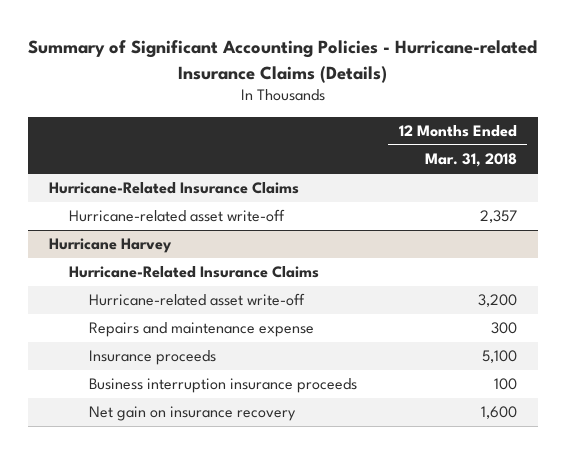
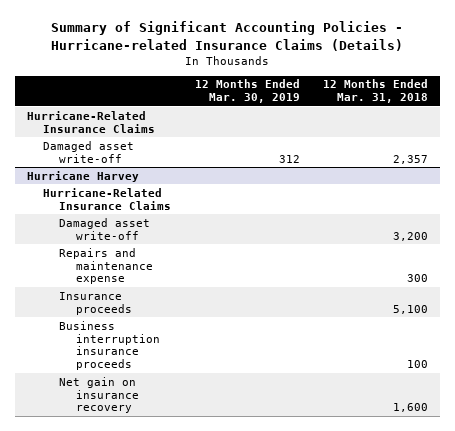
none -> [194,79,300,104] 12 Months Ended Mar. 30, 2019
[69,209,286,223] Hurricane-related asset write-off -> [43,140,135,163] Damaged asset write-off
[88,293,305,307] Hurricane-related asset write-off -> [59,217,151,240] Damaged asset write-off

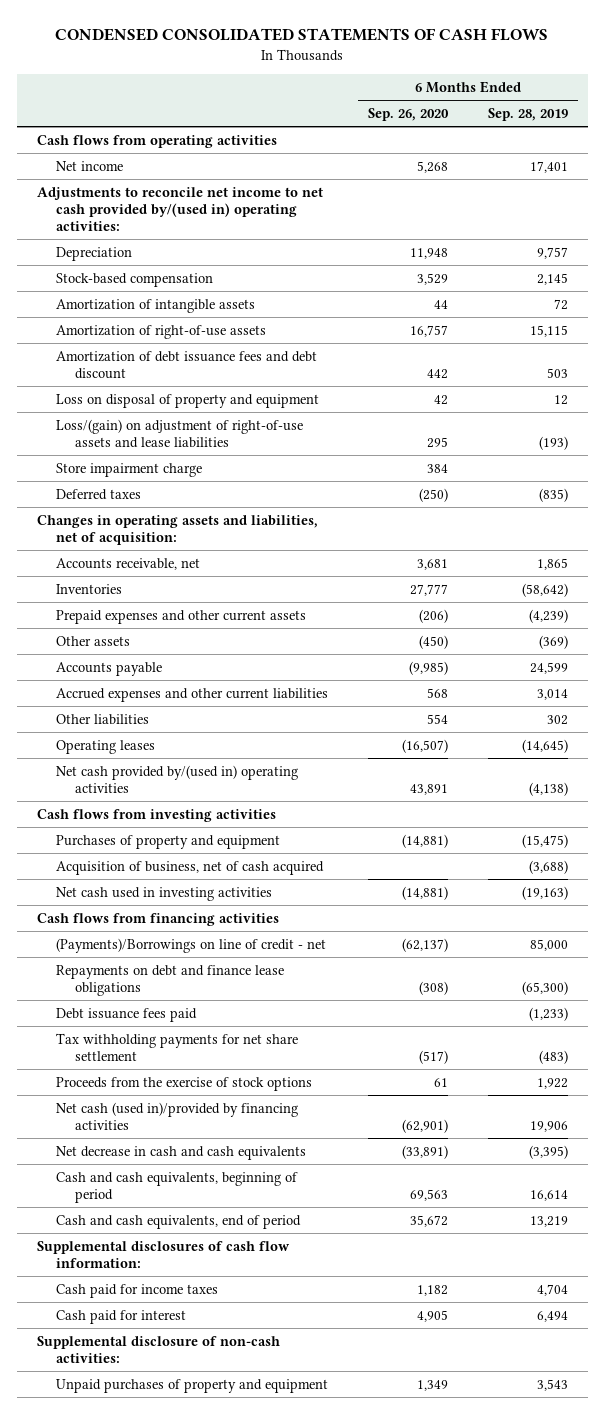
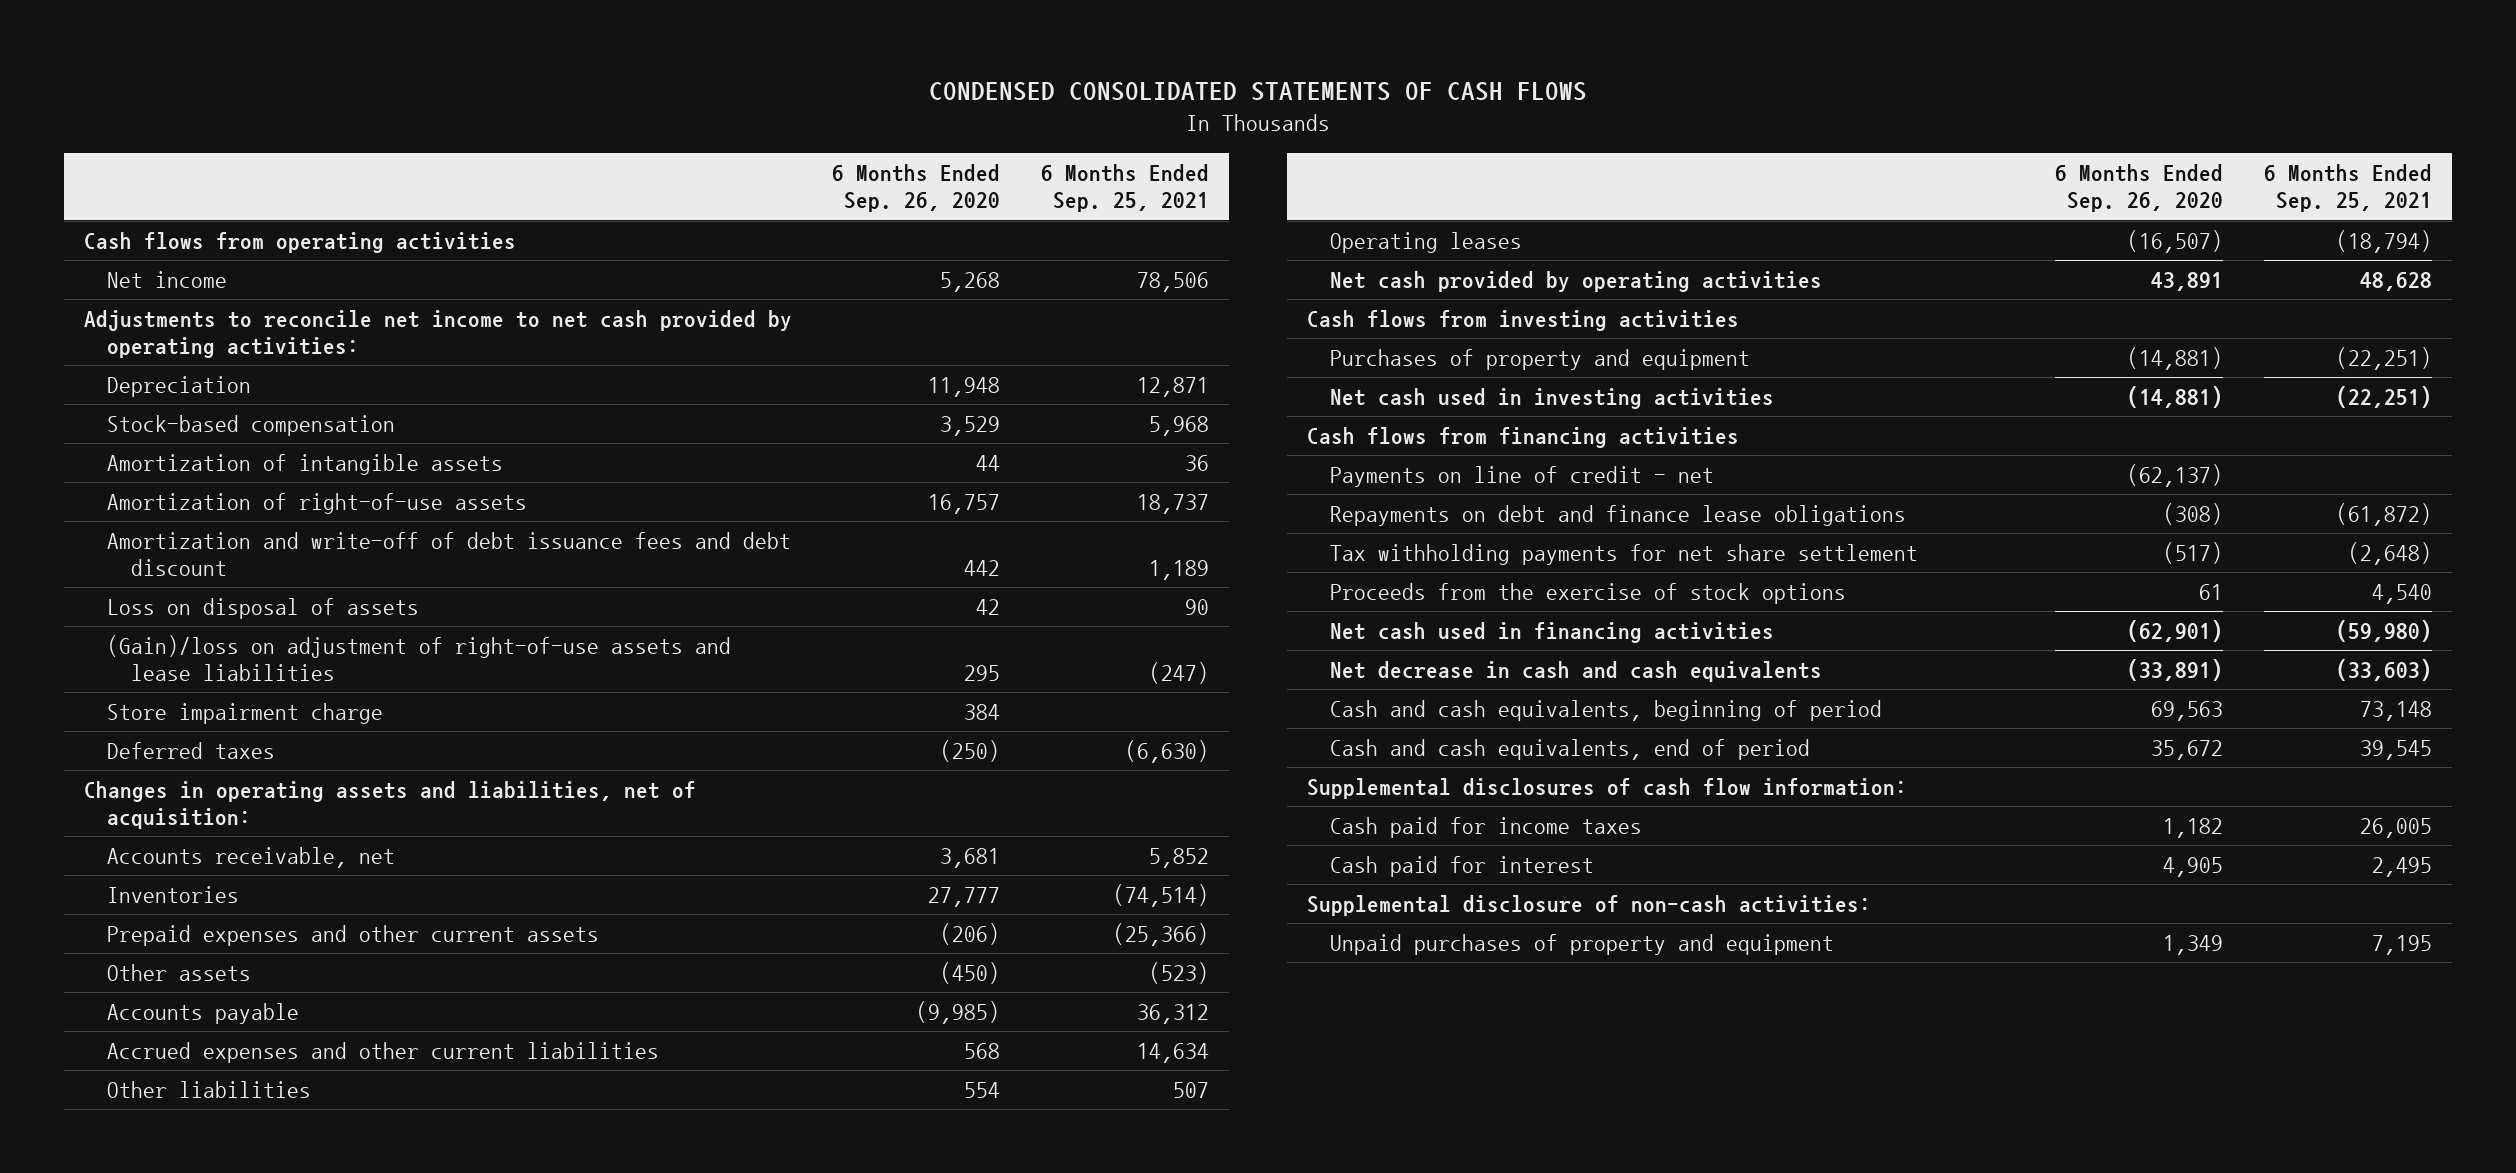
[487,108,568,122] Sep. 28, 2019 -> none
none -> [1040,164,1209,213] 6 Months Ended Sep. 25, 2021
[36,186,323,232] Adjustments to reconcile net income to net cash provided by/(used in) operating activities: -> [83,309,792,358] Adjustments to reconcile net income to net cash provided by operating activities:
[55,350,317,379] Amortization of debt issuance fees and debt discount -> [107,531,792,576] Amortization and write-off of debt issuance fees and debt discount
[55,393,319,408] Loss on disposal of property and equipment -> [107,597,420,619] Loss on disposal of assets
[55,418,303,448] Loss/(gain) on adjustment of right-of-use assets and lease liabilities -> [107,634,732,681] (Gain)/loss on adjustment of right-of-use assets and lease liabilities
[55,764,298,793] Net cash provided by/(used in) operating activities -> [1330,270,1823,292] Net cash provided by operating activities
[55,860,324,875] Acquisition of business, net of cash acquired -> none
[55,937,326,953] (Payments)/Borrowings on line of credit - net -> [1330,465,1715,487] Payments on line of credit - net
[55,1007,197,1022] Debt issuance fees paid -> none
[55,1101,298,1130] Net cash (used in)/provided by financing activities -> [1330,621,1775,643] Net cash used in financing activities

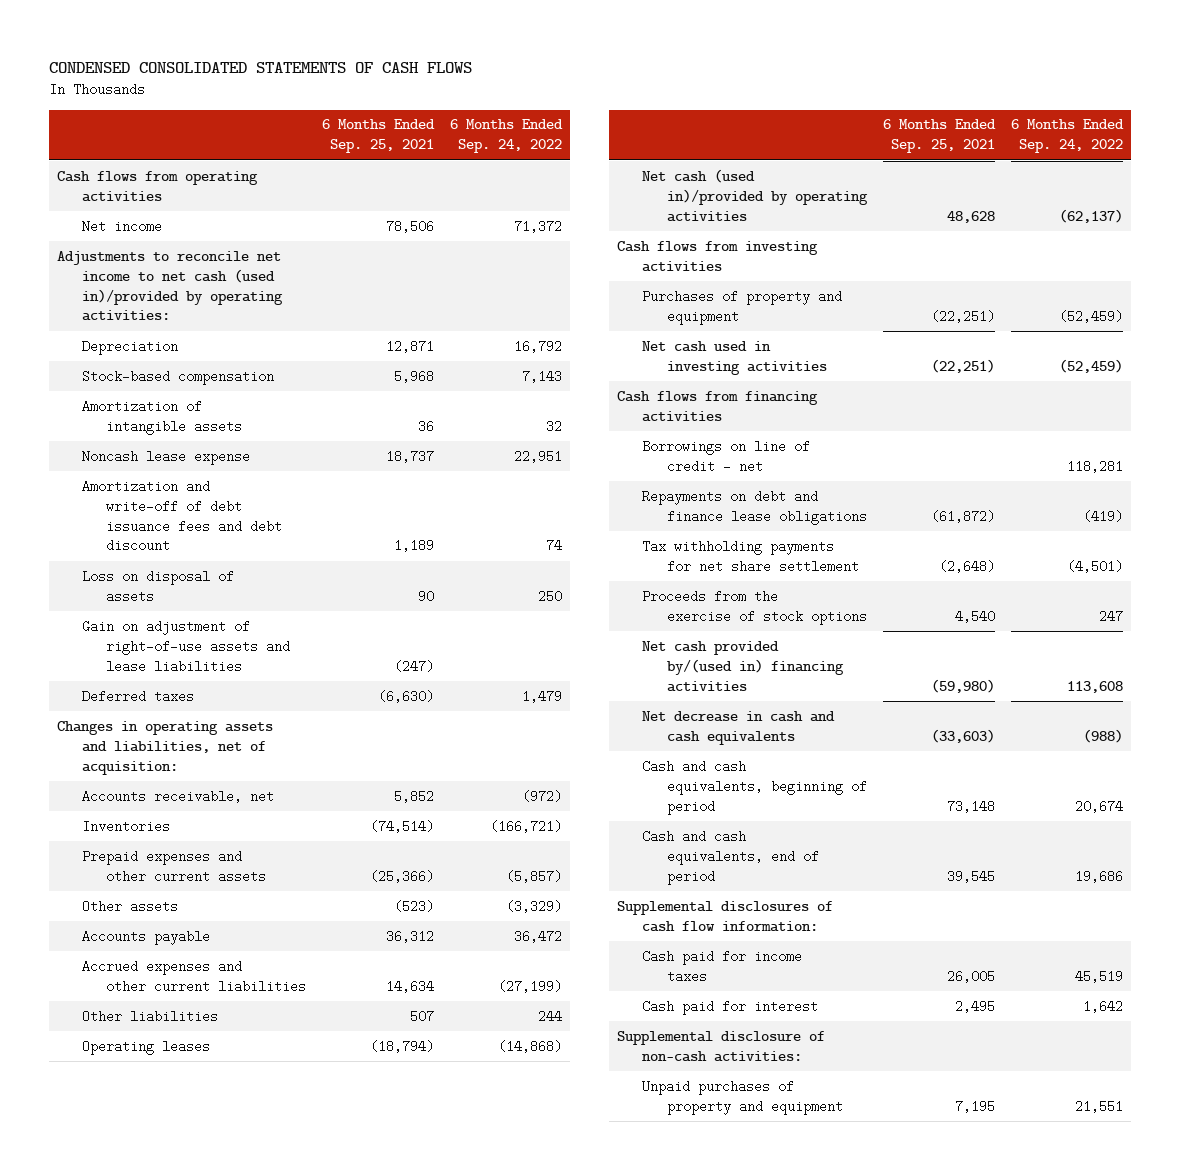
[832,164,1001,213] 6 Months Ended Sep. 26, 2020 -> none
none -> [450,119,564,154] 6 Months Ended Sep. 24, 2022
[83,309,792,358] Adjustments to reconcile net income to net cash provided by operating activities: -> [56,250,283,322] Adjustments to reconcile net income to net cash (used in)/provided by operating activities:
[107,492,528,514] Amortization of right-of-use assets -> [81,449,250,465] Noncash lease expense
[107,702,384,724] Store impairment charge -> none
[107,634,732,681] (Gain)/loss on adjustment of right-of-use assets and lease liabilities -> [81,619,291,673] Gain on adjustment of right-of-use assets and lease liabilities
[1330,270,1823,292] Net cash provided by operating activities -> [642,168,869,222] Net cash (used in)/provided by operating activities
[1330,465,1715,487] Payments on line of credit - net -> [642,439,811,473] Borrowings on line of credit - net
[1330,621,1775,643] Net cash used in financing activities -> [642,640,845,692] Net cash provided by/(used in) financing activities

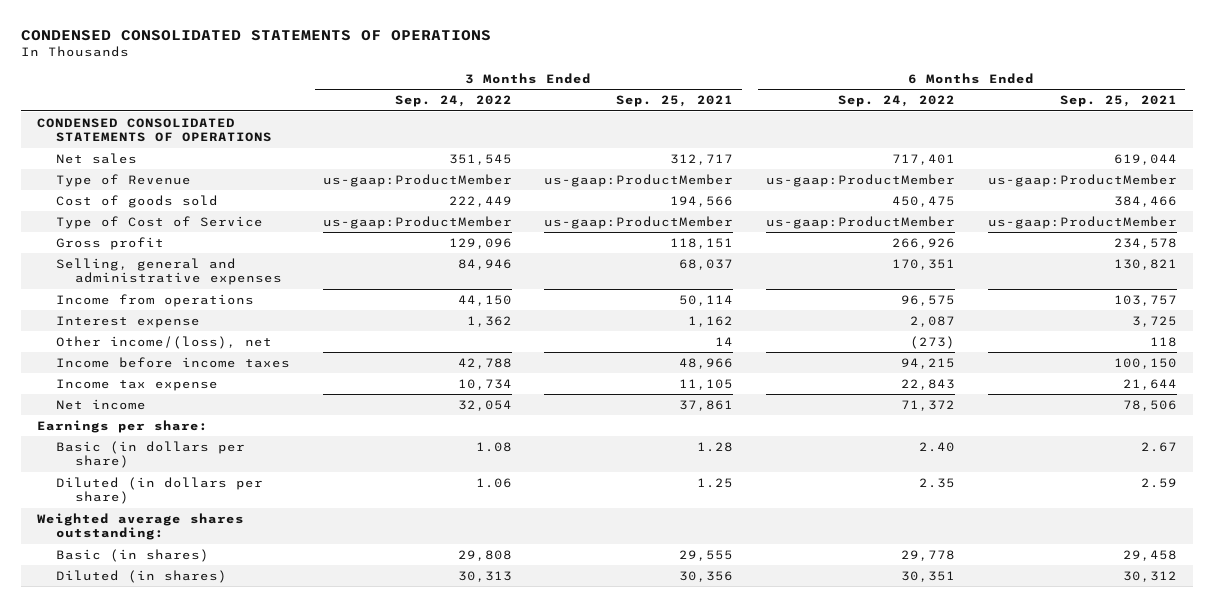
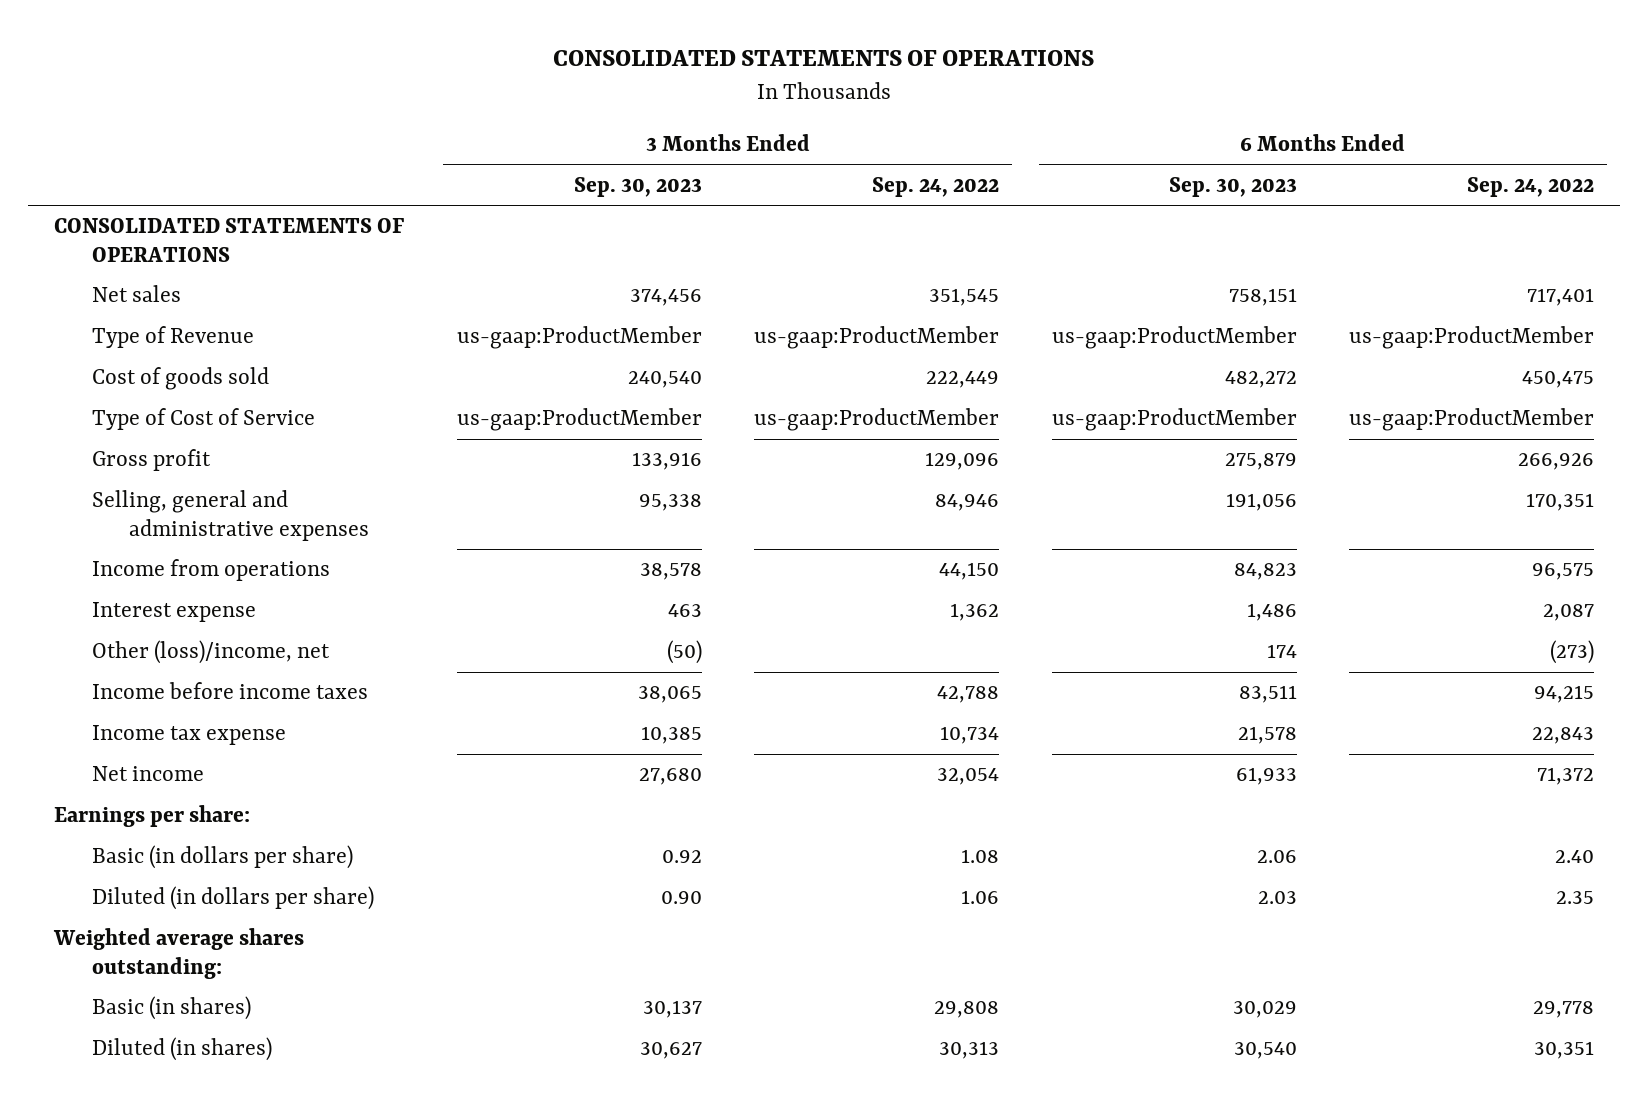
[20,29,491,41] CONDENSED CONSOLIDATED STATEMENTS OF OPERATIONS -> [553,49,1095,66] CONSOLIDATED STATEMENTS OF OPERATIONS
[616,95,734,108] Sep. 25, 2021 -> none
[1059,95,1177,108] Sep. 25, 2021 -> none
none -> [573,176,702,197] Sep. 30, 2023
none -> [1168,176,1297,197] Sep. 30, 2023
[37,117,272,143] CONDENSED CONSOLIDATED STATEMENTS OF OPERATIONS -> [54,218,405,262] CONSOLIDATED STATEMENTS OF OPERATIONS
[55,335,272,349] Other income/(loss), net -> [91,640,330,665] Other (loss)/income, net

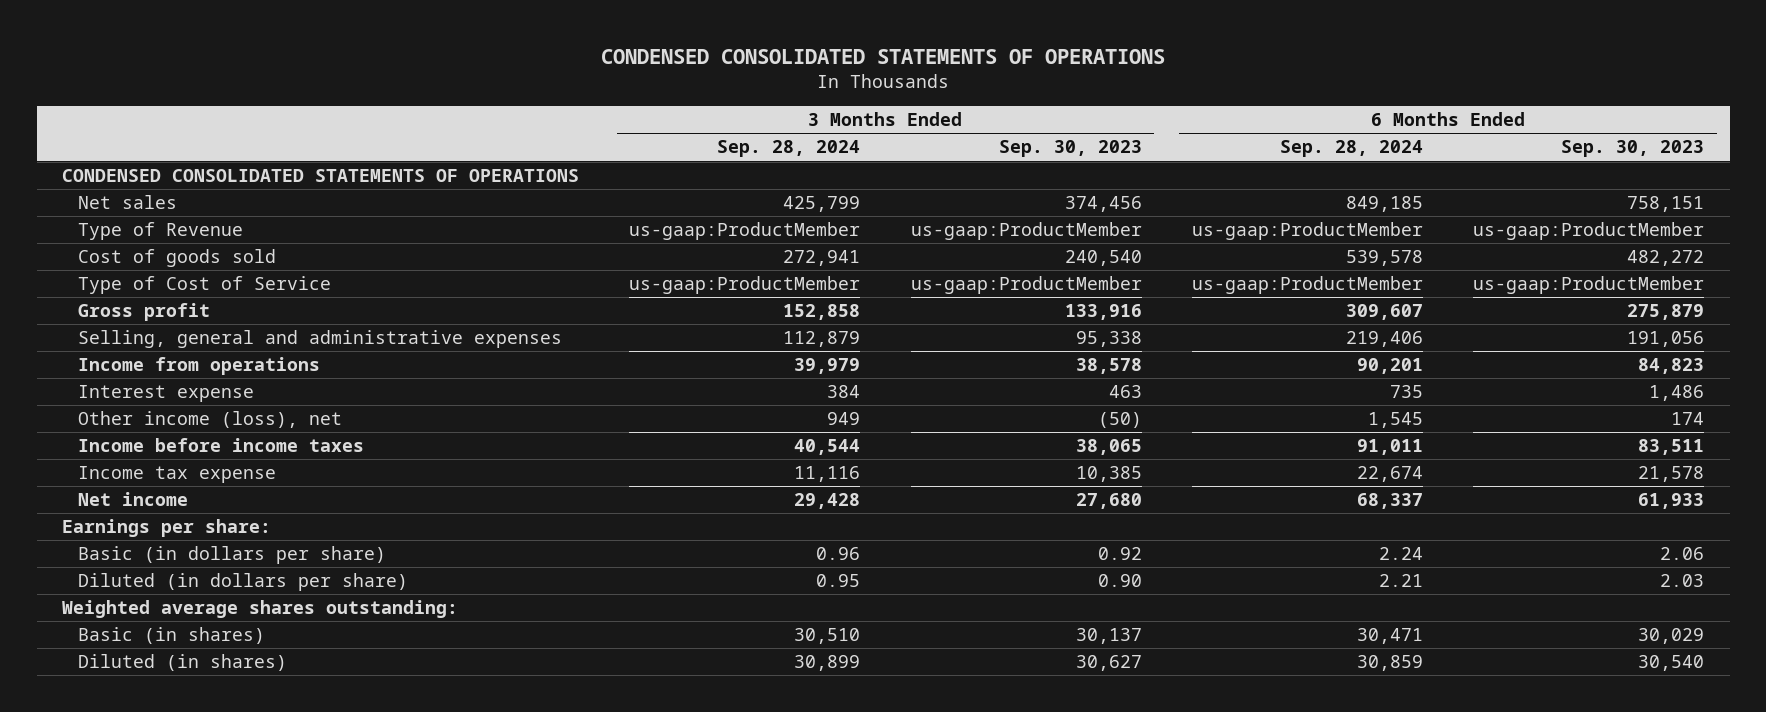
[553,49,1095,66] CONSOLIDATED STATEMENTS OF OPERATIONS -> [601,49,1166,65] CONDENSED CONSOLIDATED STATEMENTS OF OPERATIONS
[872,176,1000,197] Sep. 24, 2022 -> none
[1467,176,1595,197] Sep. 24, 2022 -> none
none -> [717,140,861,158] Sep. 28, 2024
none -> [1279,140,1423,158] Sep. 28, 2024
[54,218,405,262] CONSOLIDATED STATEMENTS OF OPERATIONS -> [61,169,579,183] CONDENSED CONSOLIDATED STATEMENTS OF OPERATIONS
[91,640,330,665] Other (loss)/income, net -> [77,411,342,429] Other income (loss), net

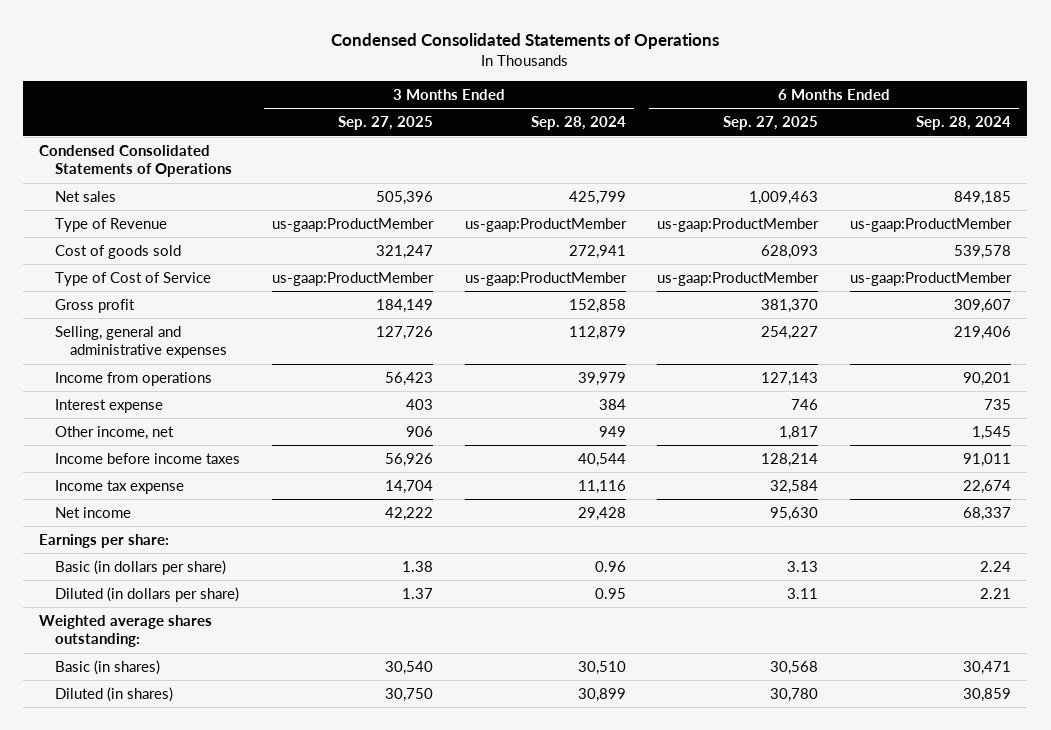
[601,49,1166,65] CONDENSED CONSOLIDATED STATEMENTS OF OPERATIONS -> [331,33,720,50] Condensed Consolidated Statements of Operations
[998,140,1142,158] Sep. 30, 2023 -> none
[1561,140,1705,158] Sep. 30, 2023 -> none
none -> [337,116,433,131] Sep. 27, 2025
none -> [723,116,819,131] Sep. 27, 2025
[61,169,579,183] CONDENSED CONSOLIDATED STATEMENTS OF OPERATIONS -> [39,144,232,178] Condensed Consolidated Statements of Operations
[77,411,342,429] Other income (loss), net -> [54,425,174,440] Other income, net

